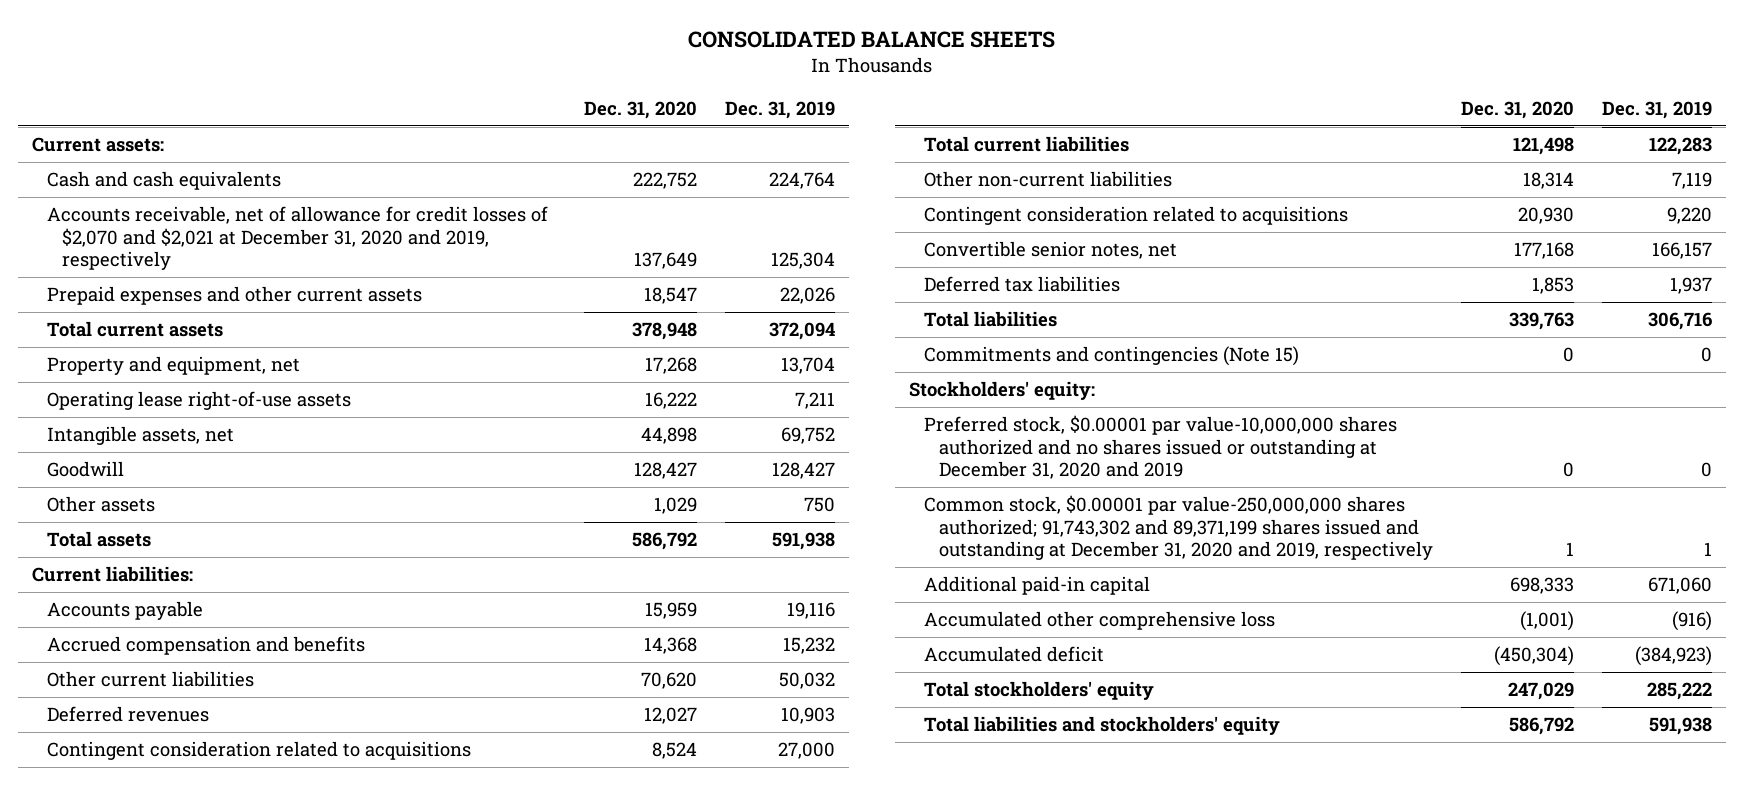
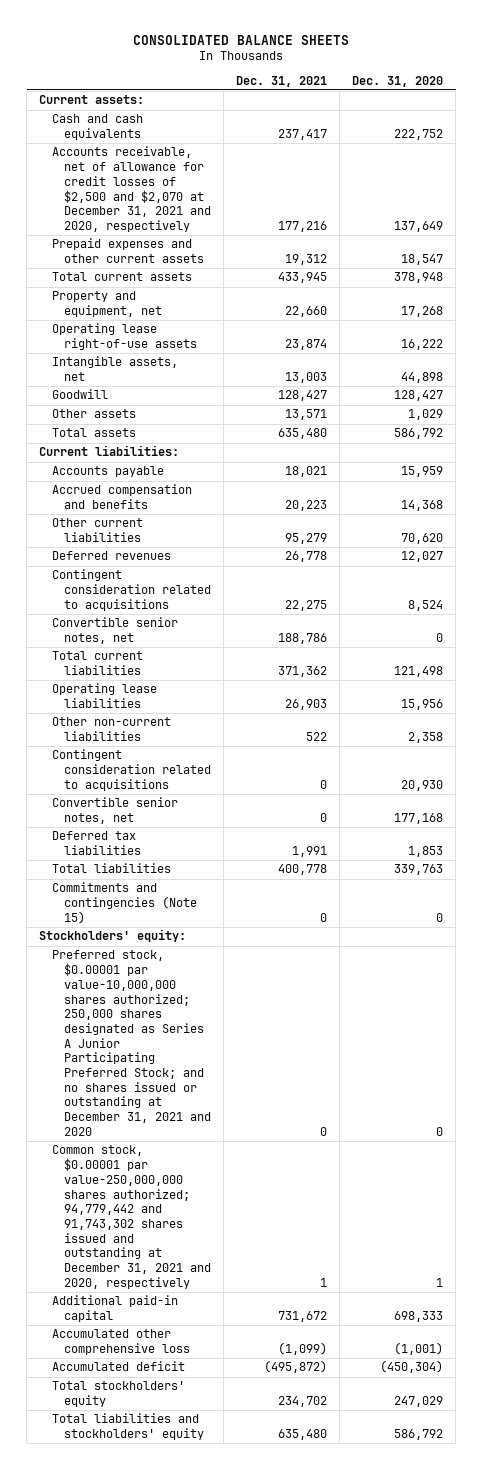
[724,101,835,120] Dec. 31, 2019 -> none
none -> [236,75,328,87] Dec. 31, 2021
[46,206,548,271] Accounts receivable, net of allowance for credit losses of $2,070 and $2,021 at December 31, 2020 and 2019, respectively -> [51,146,211,232] Accounts receivable, net of allowance for credit losses of $2,500 and $2,070 at December 31, 2021 and 2020, respectively
none -> [51,617,178,645] Convertible senior notes, net
none -> [51,683,157,709] Operating lease liabilities
[1523,172,1575,190] 18,314 -> [408,732,444,744] 2,358
[924,415,1398,480] Preferred stock, $0.00001 par value-10,000,000 shares authorized and no shares issued or outstanding at December 31, 2020 and 2019 -> [51,950,211,1136] Preferred stock, $0.00001 par value-10,000,000 shares authorized; 250,000 shares designated as Series A Junior Participating Preferred Stock; and no shares issued or outstanding at December 31, 2021 and 2020
[924,495,1434,561] Common stock, $0.00001 par value-250,000,000 shares authorized; 91,743,302 and 89,371,199 shares issued and outstanding at December 31, 2020 and 2019, respectively -> [51,1145,211,1289] Common stock, $0.00001 par value-250,000,000 shares authorized; 94,779,442 and 91,743,302 shares issued and outstanding at December 31, 2021 and 2020, respectively

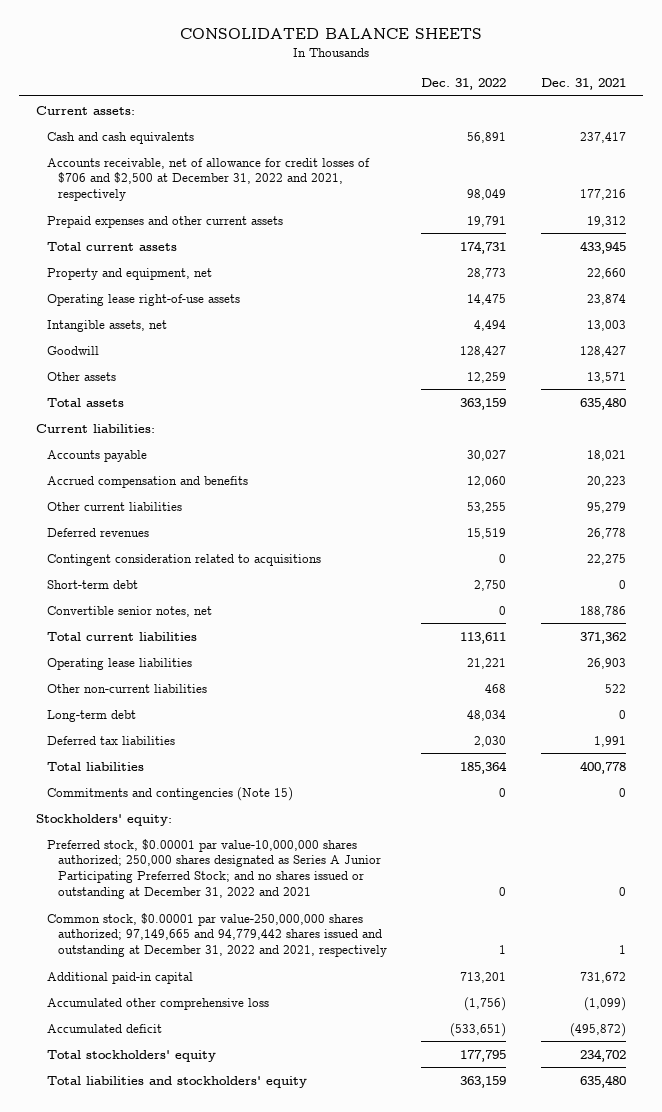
[352,75,444,87] Dec. 31, 2020 -> none
none -> [421,77,507,90] Dec. 31, 2022
[51,146,211,232] Accounts receivable, net of allowance for credit losses of $2,500 and $2,070 at December 31, 2021 and 2020, respectively -> [47,157,371,202] Accounts receivable, net of allowance for credit losses of $706 and $2,500 at December 31, 2022 and 2021, respectively
none -> [47,579,139,589] Short-term debt
[51,749,211,791] Contingent consideration related to acquisitions -> none
[51,797,178,825] Convertible senior notes, net -> none
none -> [47,709,137,722] Long-term debt
[51,950,211,1136] Preferred stock, $0.00001 par value-10,000,000 shares authorized; 250,000 shares designated as Series A Junior Participating Preferred Stock; and no shares issued or outstanding at December 31, 2021 and 2020 -> [47,838,381,900] Preferred stock, $0.00001 par value-10,000,000 shares authorized; 250,000 shares designated as Series A Junior Participating Preferred Stock; and no shares issued or outstanding at December 31, 2022 and 2021
[51,1145,211,1289] Common stock, $0.00001 par value-250,000,000 shares authorized; 94,779,442 and 91,743,302 shares issued and outstanding at December 31, 2021 and 2020, respectively -> [47,912,387,958] Common stock, $0.00001 par value-250,000,000 shares authorized; 97,149,665 and 94,779,442 shares issued and outstanding at December 31, 2022 and 2021, respectively

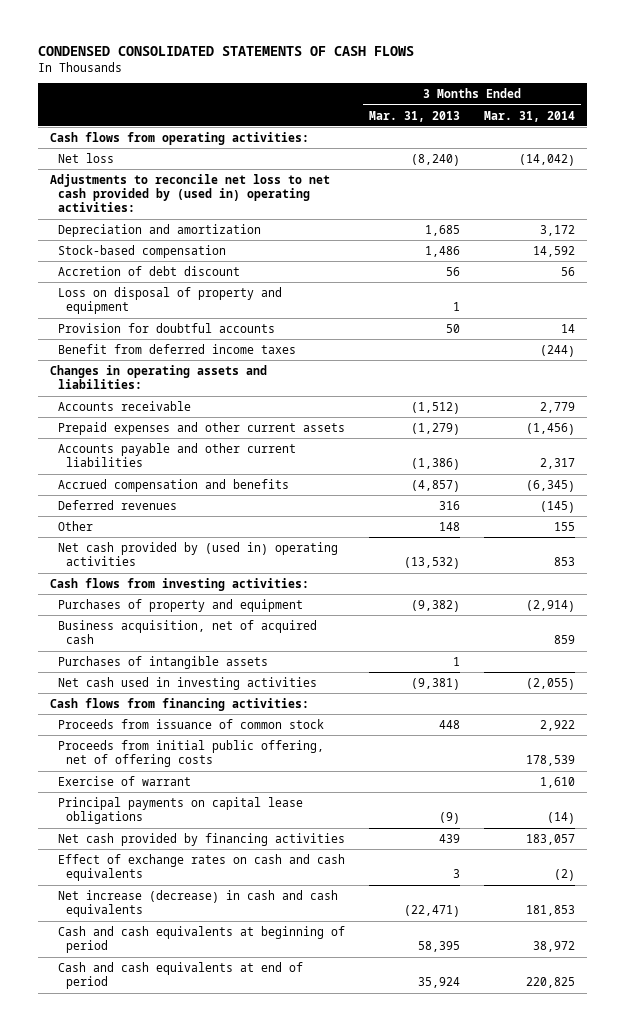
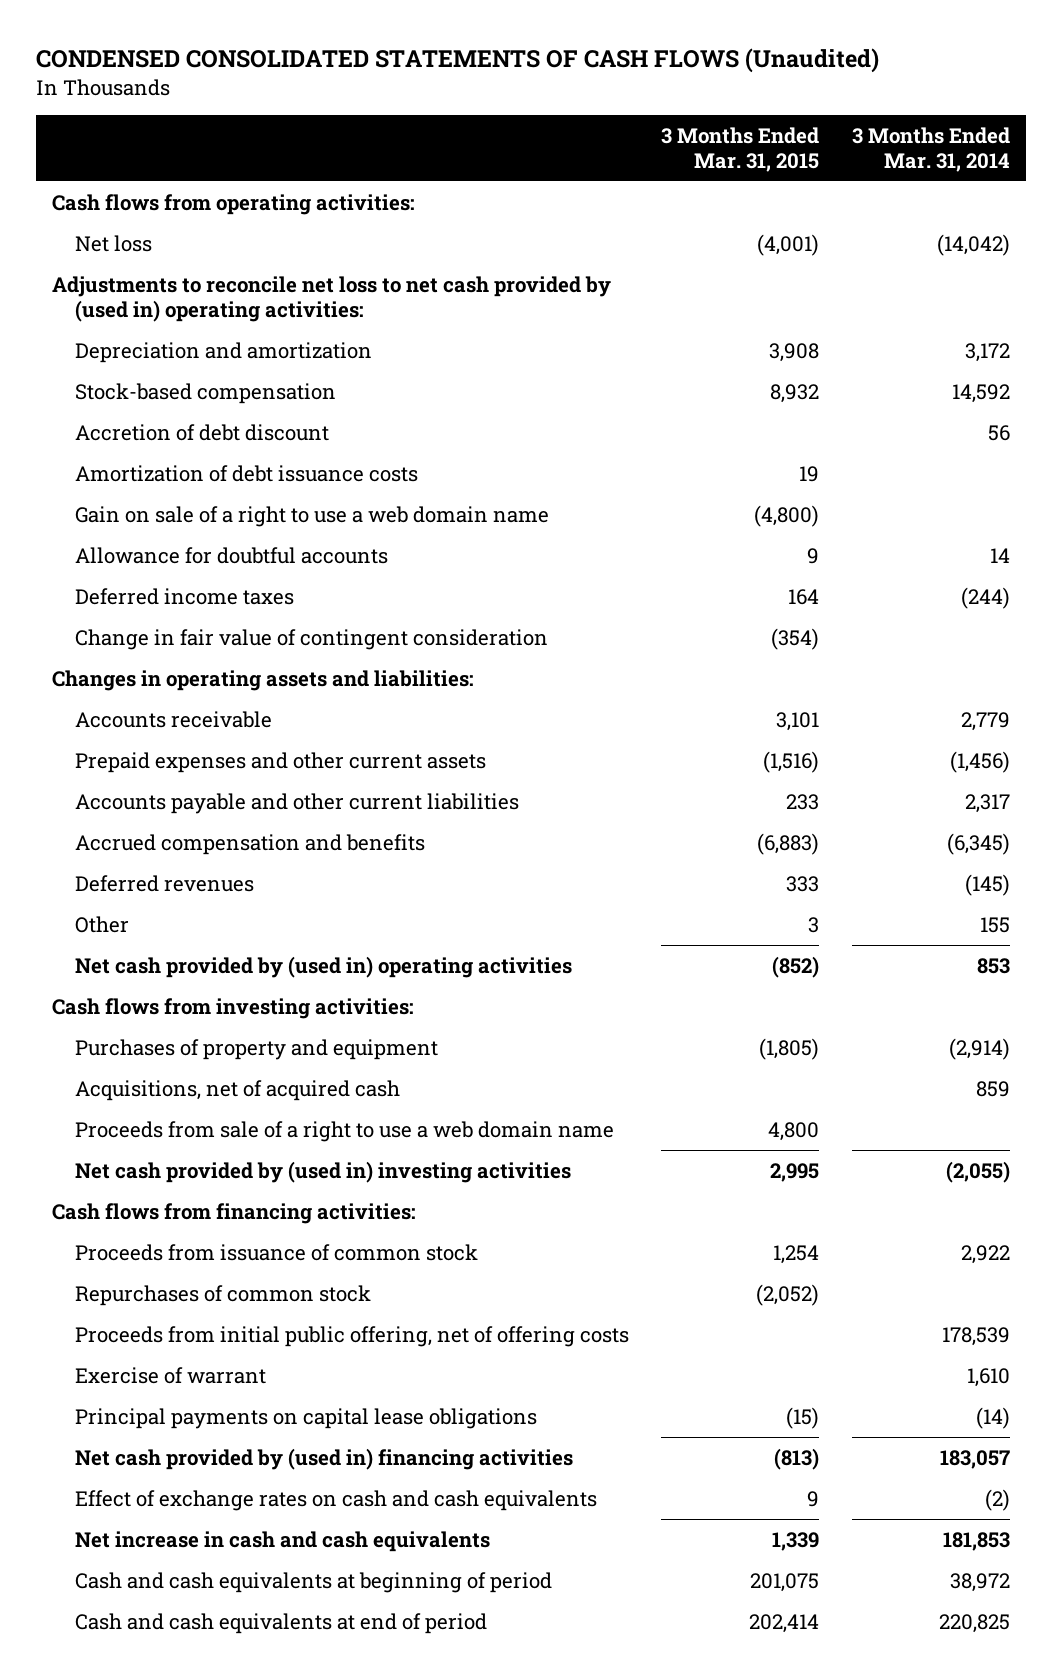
[37,45,414,56] CONDENSED CONSOLIDATED STATEMENTS OF CASH FLOWS -> [35,48,879,74] CONDENSED CONSOLIDATED STATEMENTS OF CASH FLOWS (Unaudited)
[369,110,461,122] Mar. 31, 2013 -> none
none -> [661,126,820,172] 3 Months Ended Mar. 31, 2015
[58,286,283,315] Loss on disposal of property and equipment -> none
none -> [74,464,418,482] Amortization of debt issuance costs
none -> [74,505,549,527] Gain on sale of a right to use a web domain name
[58,322,276,333] Provision for doubtful accounts -> [74,546,388,564] Allowance for doubtful accounts
[58,343,297,354] Benefit from deferred income taxes -> [74,587,294,605] Deferred income taxes
none -> [74,628,548,650] Change in fair value of contingent consideration
[58,655,269,669] Purchases of intangible assets -> none
[58,619,318,645] Business acquisition, net of acquired cash -> [74,1079,400,1101] Acquisitions, net of acquired cash
none -> [74,1120,614,1142] Proceeds from sale of a right to use a web domain name
[58,676,318,690] Net cash used in investing activities -> [74,1160,571,1183] Net cash provided by (used in) investing activities
none -> [74,1284,371,1306] Repurchases of common stock
[58,832,346,846] Net cash provided by financing activities -> [74,1447,573,1470] Net cash provided by (used in) financing activities
[58,889,339,918] Net increase (decrease) in cash and cash equivalents -> [74,1530,490,1552] Net increase in cash and cash equivalents

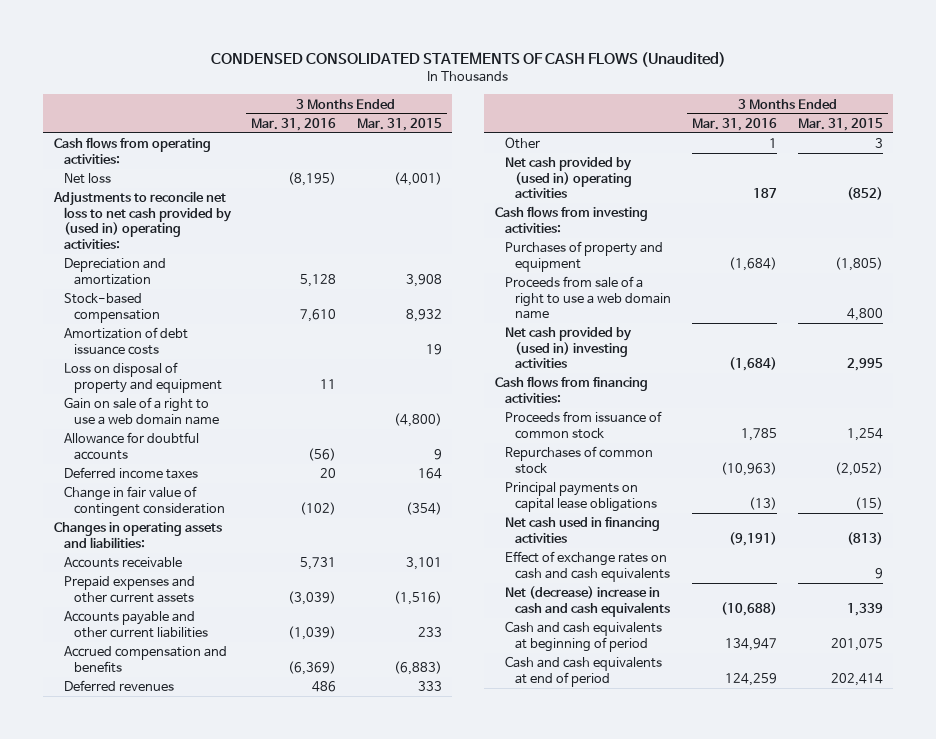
[851,126,1010,172] 3 Months Ended Mar. 31, 2014 -> none
none -> [251,117,337,131] Mar. 31, 2016
[74,423,329,441] Accretion of debt discount -> none
none -> [63,362,223,393] Loss on disposal of property and equipment
[74,1079,400,1101] Acquisitions, net of acquired cash -> none
[74,1325,629,1347] Proceeds from initial public offering, net of offering costs -> none
[74,1366,266,1384] Exercise of warrant -> none
[74,1447,573,1470] Net cash provided by (used in) financing activities -> [505,517,661,543] Net cash used in financing activities
[74,1530,490,1552] Net increase in cash and cash equivalents -> [505,586,671,617] Net (decrease) increase in cash and cash equivalents

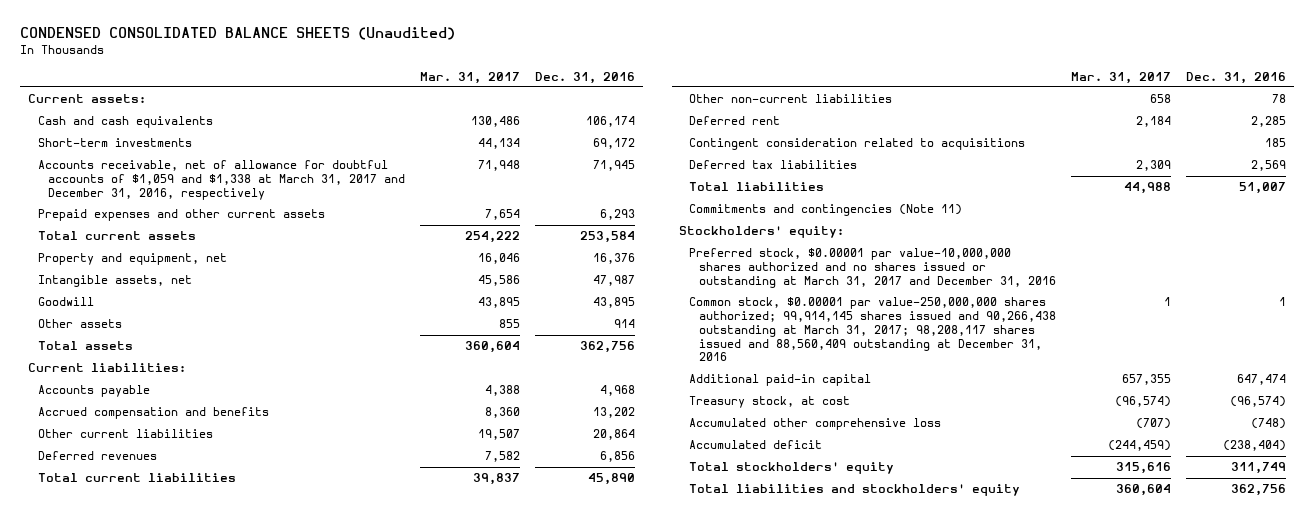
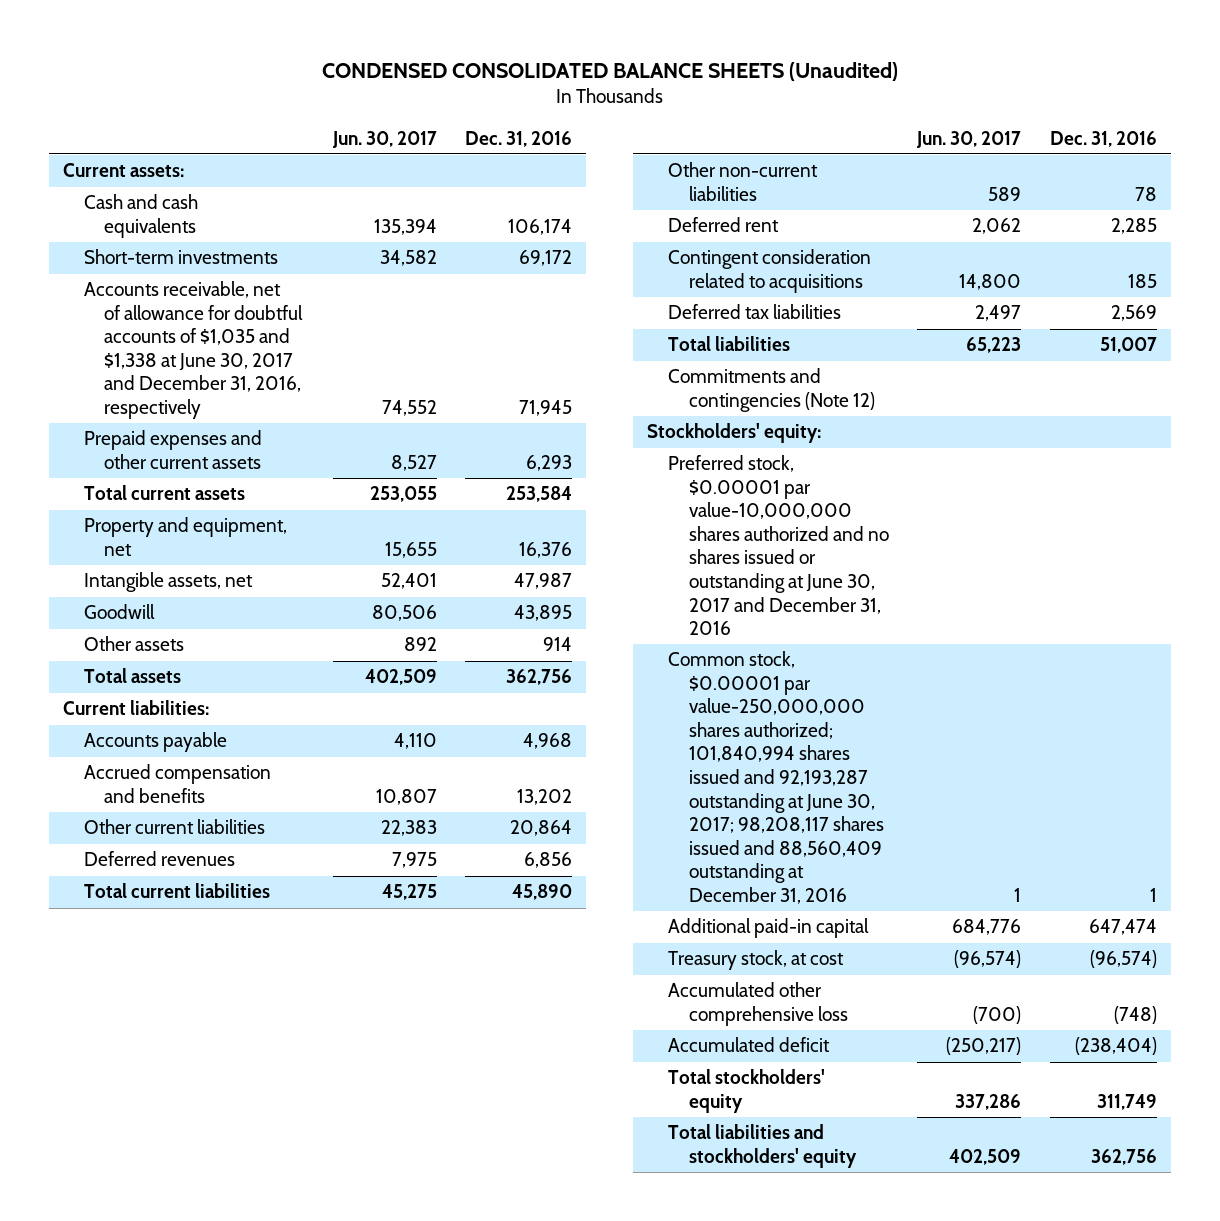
[420,71,521,84] Mar. 31, 2017 -> none
none -> [331,130,437,148] Jun. 30, 2017
[37,160,405,200] Accounts receivable, net of allowance for doubtful accounts of $1,059 and $1,338 at March 31, 2017 and December 31, 2016, respectively -> [83,281,304,419] Accounts receivable, net of allowance for doubtful accounts of $1,035 and $1,338 at June 30, 2017 and December 31, 2016, respectively
[689,204,963,217] Commitments and contingencies (Note 11) -> [668,368,875,412] Commitments and contingencies (Note 12)
[689,248,1057,288] Preferred stock, $0.00001 par value-10,000,000 shares authorized and no shares issued or outstanding at March 31, 2017 and December 31, 2016 -> [668,455,889,636] Preferred stock, $0.00001 par value-10,000,000 shares authorized and no shares issued or outstanding at June 30, 2017 and December 31, 2016
[689,297,1057,362] Common stock, $0.00001 par value-250,000,000 shares authorized; 99,914,145 shares issued and 90,266,438 outstanding at March 31, 2017; 98,208,117 shares issued and 88,560,409 outstanding at December 31, 2016 -> [668,651,884,904] Common stock, $0.00001 par value-250,000,000 shares authorized; 101,840,994 shares issued and 92,193,287 outstanding at June 30, 2017; 98,208,117 shares issued and 88,560,409 outstanding at December 31, 2016

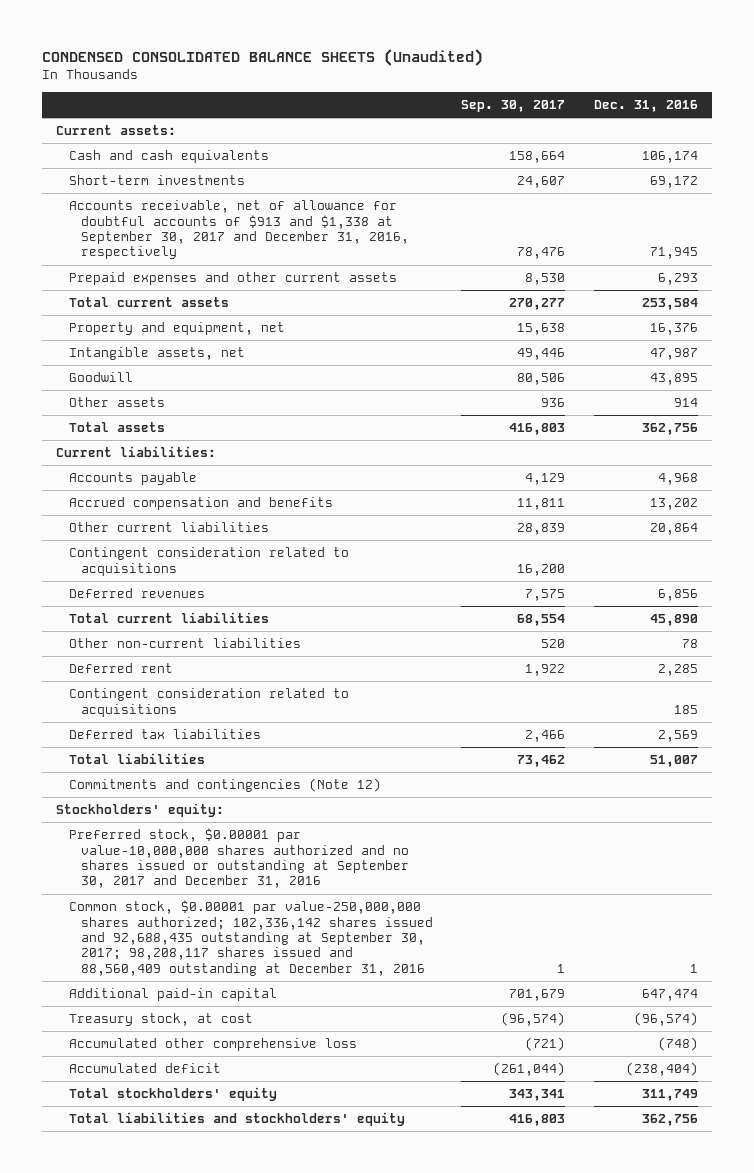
[331,130,437,148] Jun. 30, 2017 -> none
none -> [461,99,566,112] Sep. 30, 2017
[83,281,304,419] Accounts receivable, net of allowance for doubtful accounts of $1,035 and $1,338 at June 30, 2017 and December 31, 2016, respectively -> [68,200,409,260] Accounts receivable, net of allowance for doubtful accounts of $913 and $1,338 at September 30, 2017 and December 31, 2016, respectively
none -> [68,547,349,576] Contingent consideration related to acquisitions
[668,455,889,636] Preferred stock, $0.00001 par value-10,000,000 shares authorized and no shares issued or outstanding at June 30, 2017 and December 31, 2016 -> [68,828,409,889] Preferred stock, $0.00001 par value-10,000,000 shares authorized and no shares issued or outstanding at September 30, 2017 and December 31, 2016
[668,651,884,904] Common stock, $0.00001 par value-250,000,000 shares authorized; 101,840,994 shares issued and 92,193,287 outstanding at June 30, 2017; 98,208,117 shares issued and 88,560,409 outstanding at December 31, 2016 -> [68,900,433,976] Common stock, $0.00001 par value-250,000,000 shares authorized; 102,336,142 shares issued and 92,688,435 outstanding at September 30, 2017; 98,208,117 shares issued and 88,560,409 outstanding at December 31, 2016

